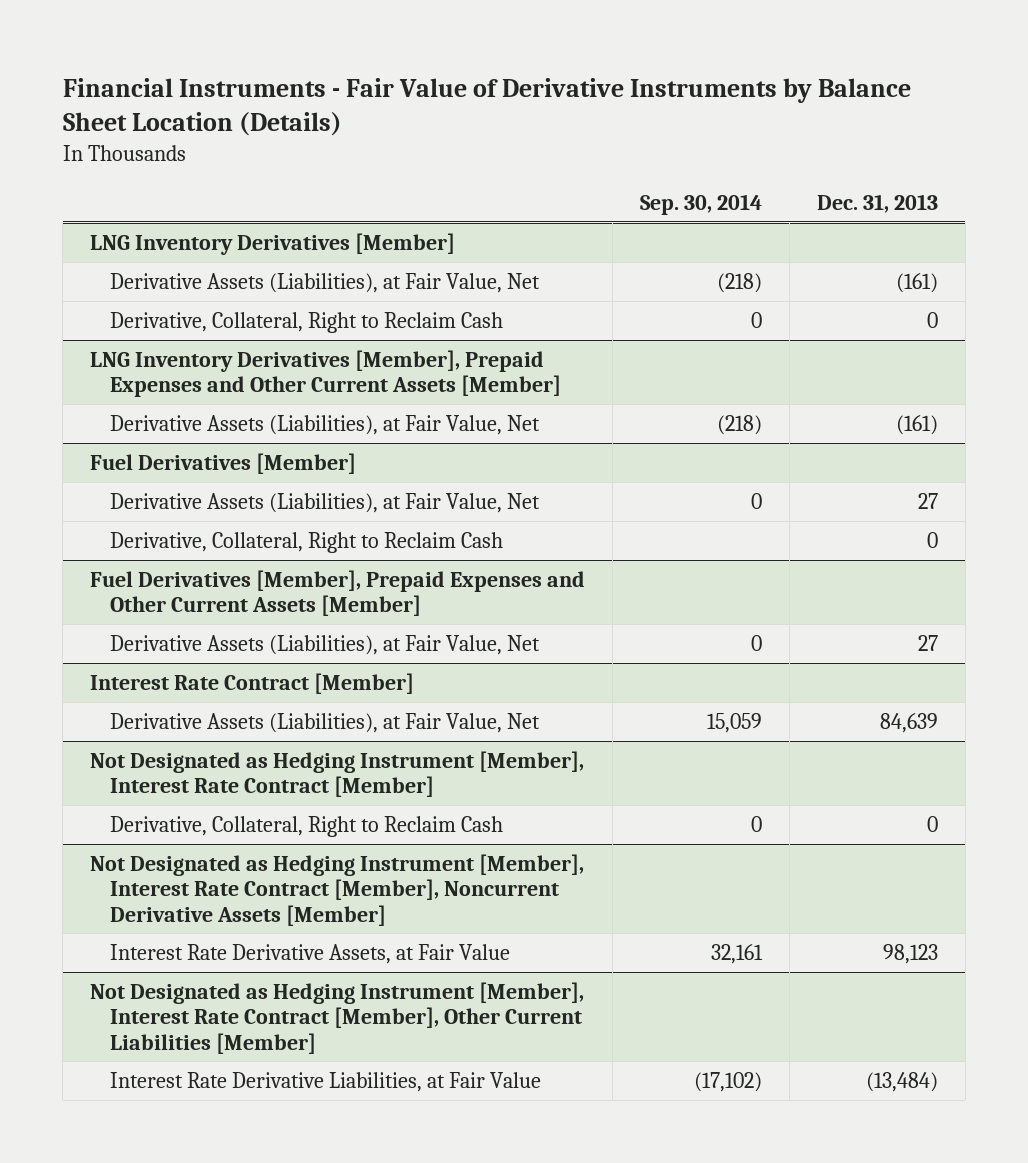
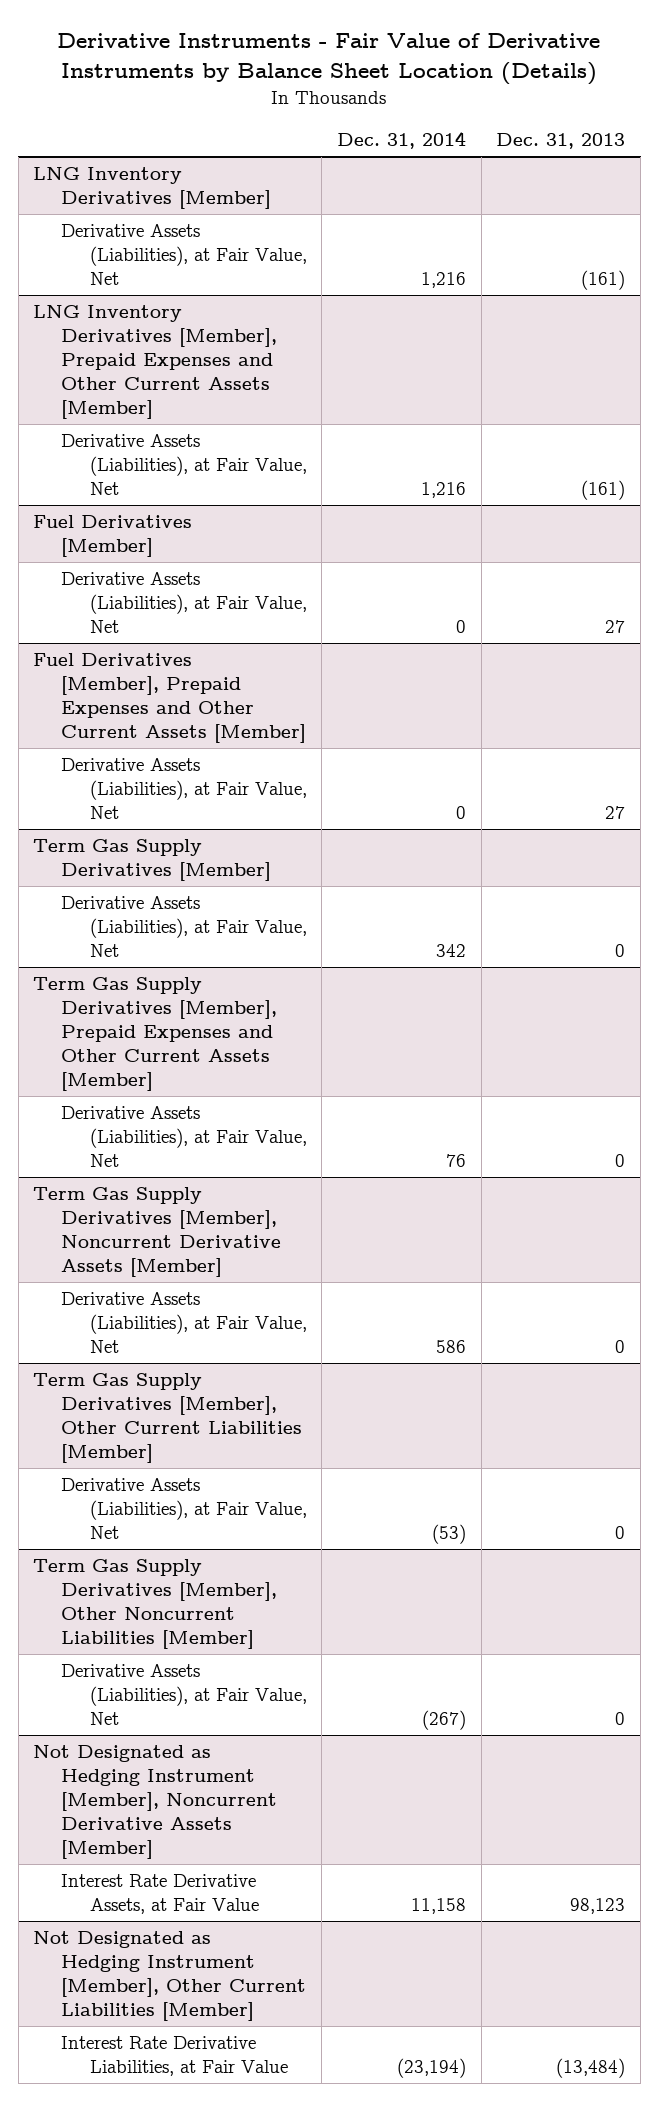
[62,78,911,137] Financial Instruments - Fair Value of Derivative Instruments by Balance Sheet Location (Details) -> [57,32,601,85] Derivative Instruments - Fair Value of Derivative Instruments by Balance Sheet Location (Details)
[640,193,763,215] Sep. 30, 2014 -> none
none -> [336,131,466,150] Dec. 31, 2014
[109,311,503,333] Derivative, Collateral, Right to Reclaim Cash -> none
[109,531,503,553] Derivative, Collateral, Right to Reclaim Cash -> none
[90,672,415,694] Interest Rate Contract [Member] -> none
[90,750,585,798] Not Designated as Hedging Instrument [Member], Interest Rate Contract [Member] -> none
[109,815,503,837] Derivative, Collateral, Right to Reclaim Cash -> none
none -> [33,839,272,882] Term Gas Supply Derivatives [Member]
[879,712,938,733] 84,639 -> [615,944,626,958] 0
none -> [33,977,278,1092] Term Gas Supply Derivatives [Member], Prepaid Expenses and Other Current Assets [Member]
none -> [61,1106,307,1168] Derivative Assets (Liabilities), at Fair Value, Net
none -> [33,1187,282,1278] Term Gas Supply Derivatives [Member], Noncurrent Derivative Assets [Member]
none -> [61,1292,307,1354] Derivative Assets (Liabilities), at Fair Value, Net
none -> [33,1373,303,1464] Term Gas Supply Derivatives [Member], Other Current Liabilities [Member]
none -> [61,1478,307,1540] Derivative Assets (Liabilities), at Fair Value, Net
none -> [33,1559,278,1650] Term Gas Supply Derivatives [Member], Other Noncurrent Liabilities [Member]
none -> [61,1664,307,1726] Derivative Assets (Liabilities), at Fair Value, Net
[90,853,585,926] Not Designated as Hedging Instrument [Member], Interest Rate Contract [Member], Noncurrent Derivative Assets [Member] -> [33,1745,278,1860] Not Designated as Hedging Instrument [Member], Noncurrent Derivative Assets [Member]
[90,981,585,1054] Not Designated as Hedging Instrument [Member], Interest Rate Contract [Member], Other Current Liabilities [Member] -> [33,1931,307,2022] Not Designated as Hedging Instrument [Member], Other Current Liabilities [Member]

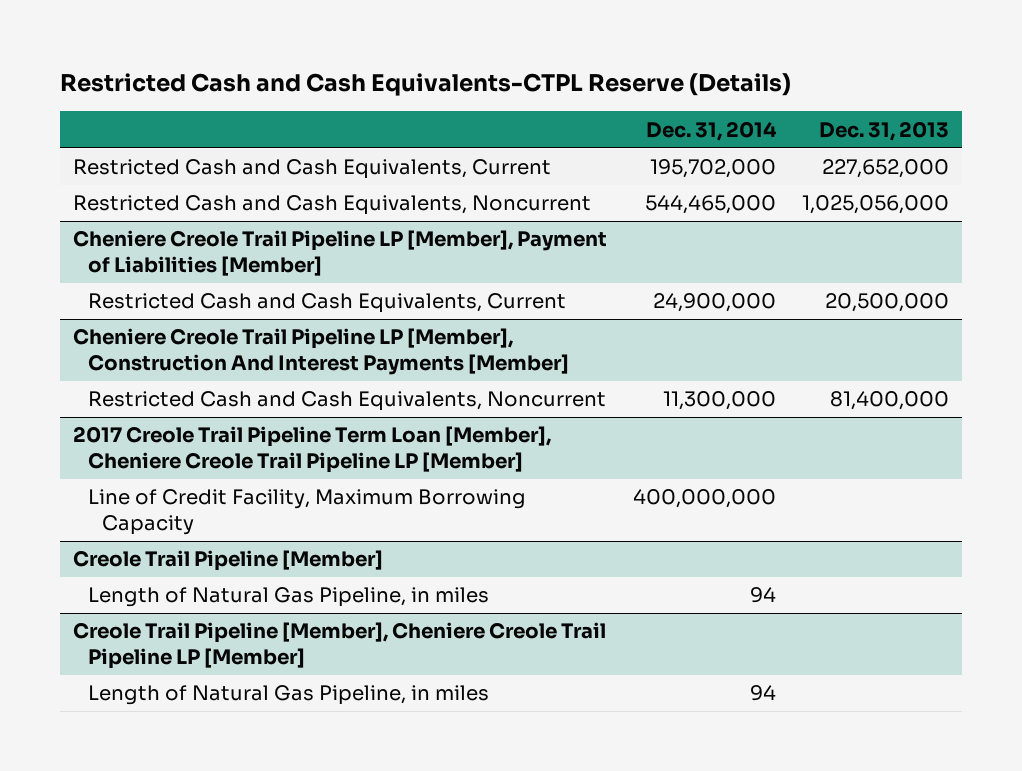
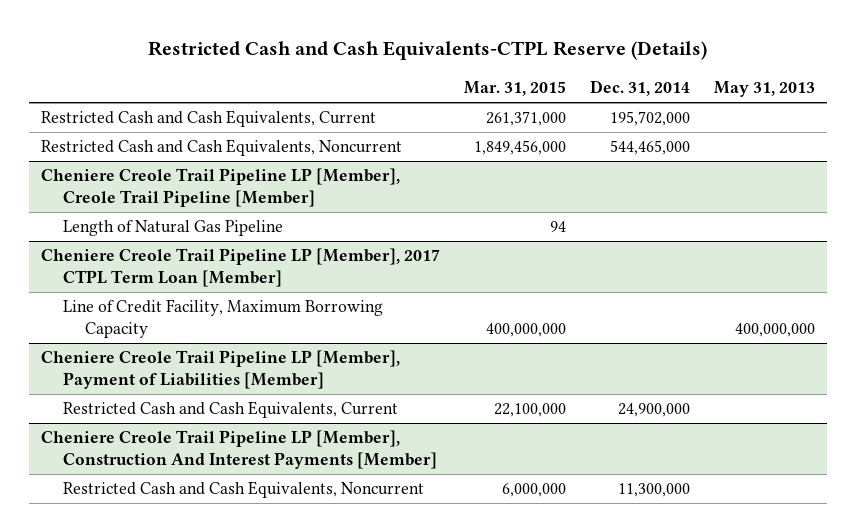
[819,120,950,141] Dec. 31, 2013 -> none
none -> [463,81,566,97] Mar. 31, 2015
none -> [713,81,815,98] May 31, 2013
none -> [40,168,400,208] Cheniere Creole Trail Pipeline LP [Member], Creole Trail Pipeline [Member]
none -> [62,220,283,237] Length of Natural Gas Pipeline
none -> [40,248,440,288] Cheniere Creole Trail Pipeline LP [Member], 2017 CTPL Term Loan [Member]
none -> [62,299,383,339] Line of Credit Facility, Maximum Borrowing Capacity
[73,426,552,473] 2017 Creole Trail Pipeline Term Loan [Member], Cheniere Creole Trail Pipeline LP [Member] -> none
[87,489,526,535] Line of Credit Facility, Maximum Borrowing Capacity -> none
[73,550,384,572] Creole Trail Pipeline [Member] -> none
[87,587,489,608] Length of Natural Gas Pipeline, in miles -> none
[73,622,607,669] Creole Trail Pipeline [Member], Cheniere Creole Trail Pipeline LP [Member] -> none
[87,685,489,706] Length of Natural Gas Pipeline, in miles -> none

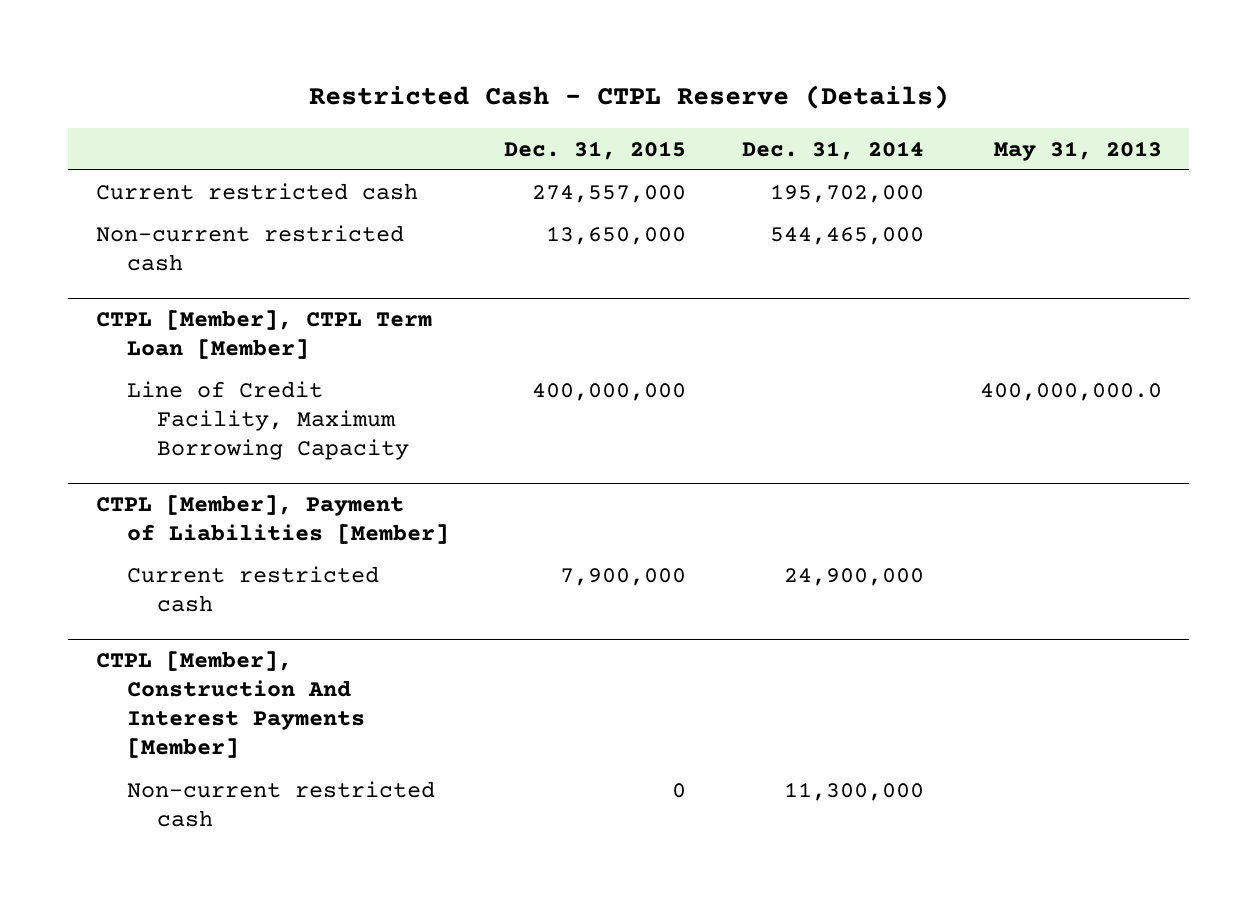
[147,41,707,61] Restricted Cash and Cash Equivalents-CTPL Reserve (Details) -> [308,85,949,110] Restricted Cash - CTPL Reserve (Details)
[463,81,566,97] Mar. 31, 2015 -> none
none -> [504,140,687,160] Dec. 31, 2015
[40,168,400,208] Cheniere Creole Trail Pipeline LP [Member], Creole Trail Pipeline [Member] -> none
[62,220,283,237] Length of Natural Gas Pipeline -> none
[40,248,440,288] Cheniere Creole Trail Pipeline LP [Member], 2017 CTPL Term Loan [Member] -> none
[40,350,400,390] Cheniere Creole Trail Pipeline LP [Member], Payment of Liabilities [Member] -> none
[40,430,437,470] Cheniere Creole Trail Pipeline LP [Member], Construction And Interest Payments [Member] -> none
[40,110,376,128] Restricted Cash and Cash Equivalents, Current -> [95,182,418,200] Current restricted cash
[40,139,402,157] Restricted Cash and Cash Equivalents, Noncurrent -> [95,224,404,271] Non-current restricted cash
none -> [95,310,432,360] CTPL [Member], CTPL Term Loan [Member]
[734,323,815,338] 400,000,000 -> [979,382,1162,401] 400,000,000.0
none -> [95,495,449,545] CTPL [Member], Payment of Liabilities [Member]
[62,401,398,419] Restricted Cash and Cash Equivalents, Current -> [126,565,379,612] Current restricted cash
none -> [95,651,365,759] CTPL [Member], Construction And Interest Payments [Member]
[62,481,424,499] Restricted Cash and Cash Equivalents, Noncurrent -> [126,780,435,827] Non-current restricted cash

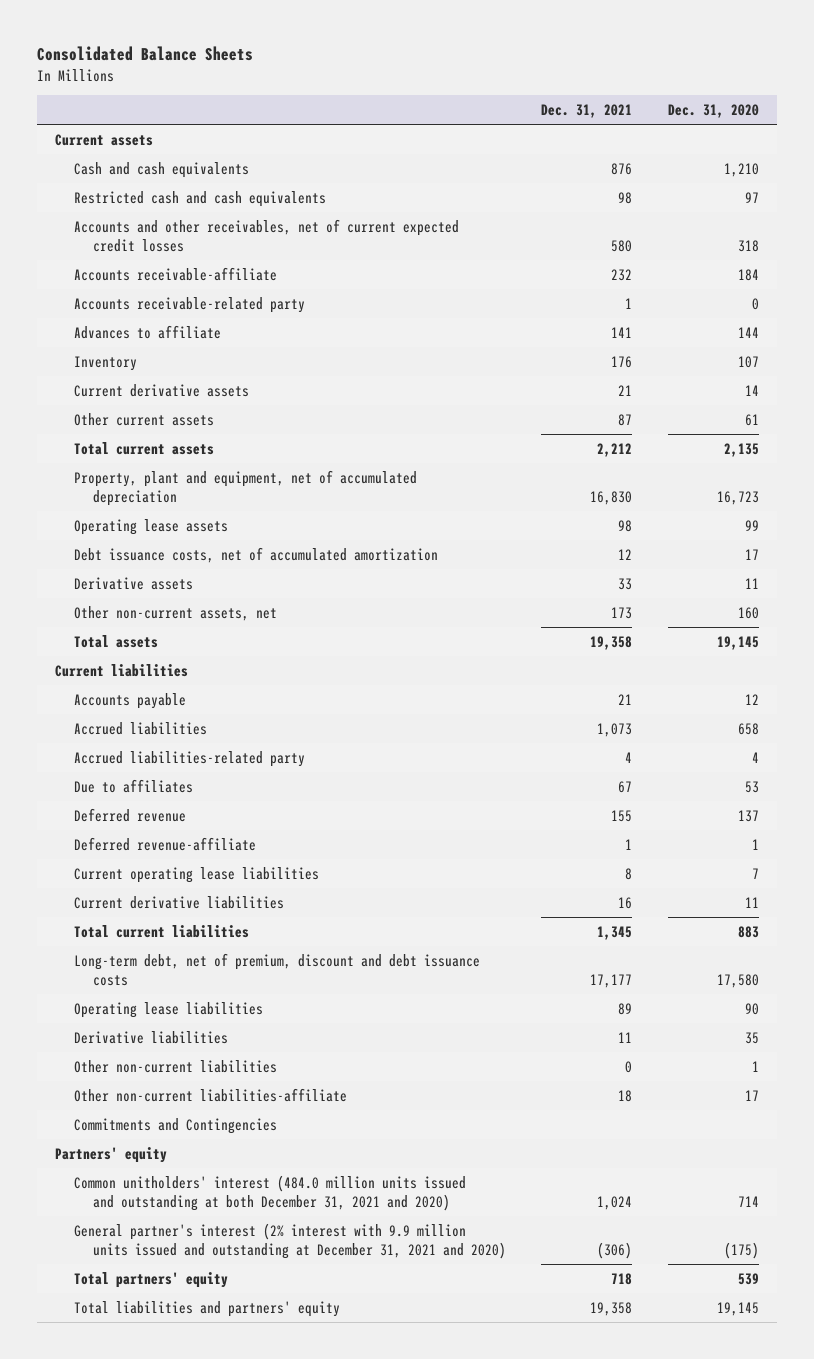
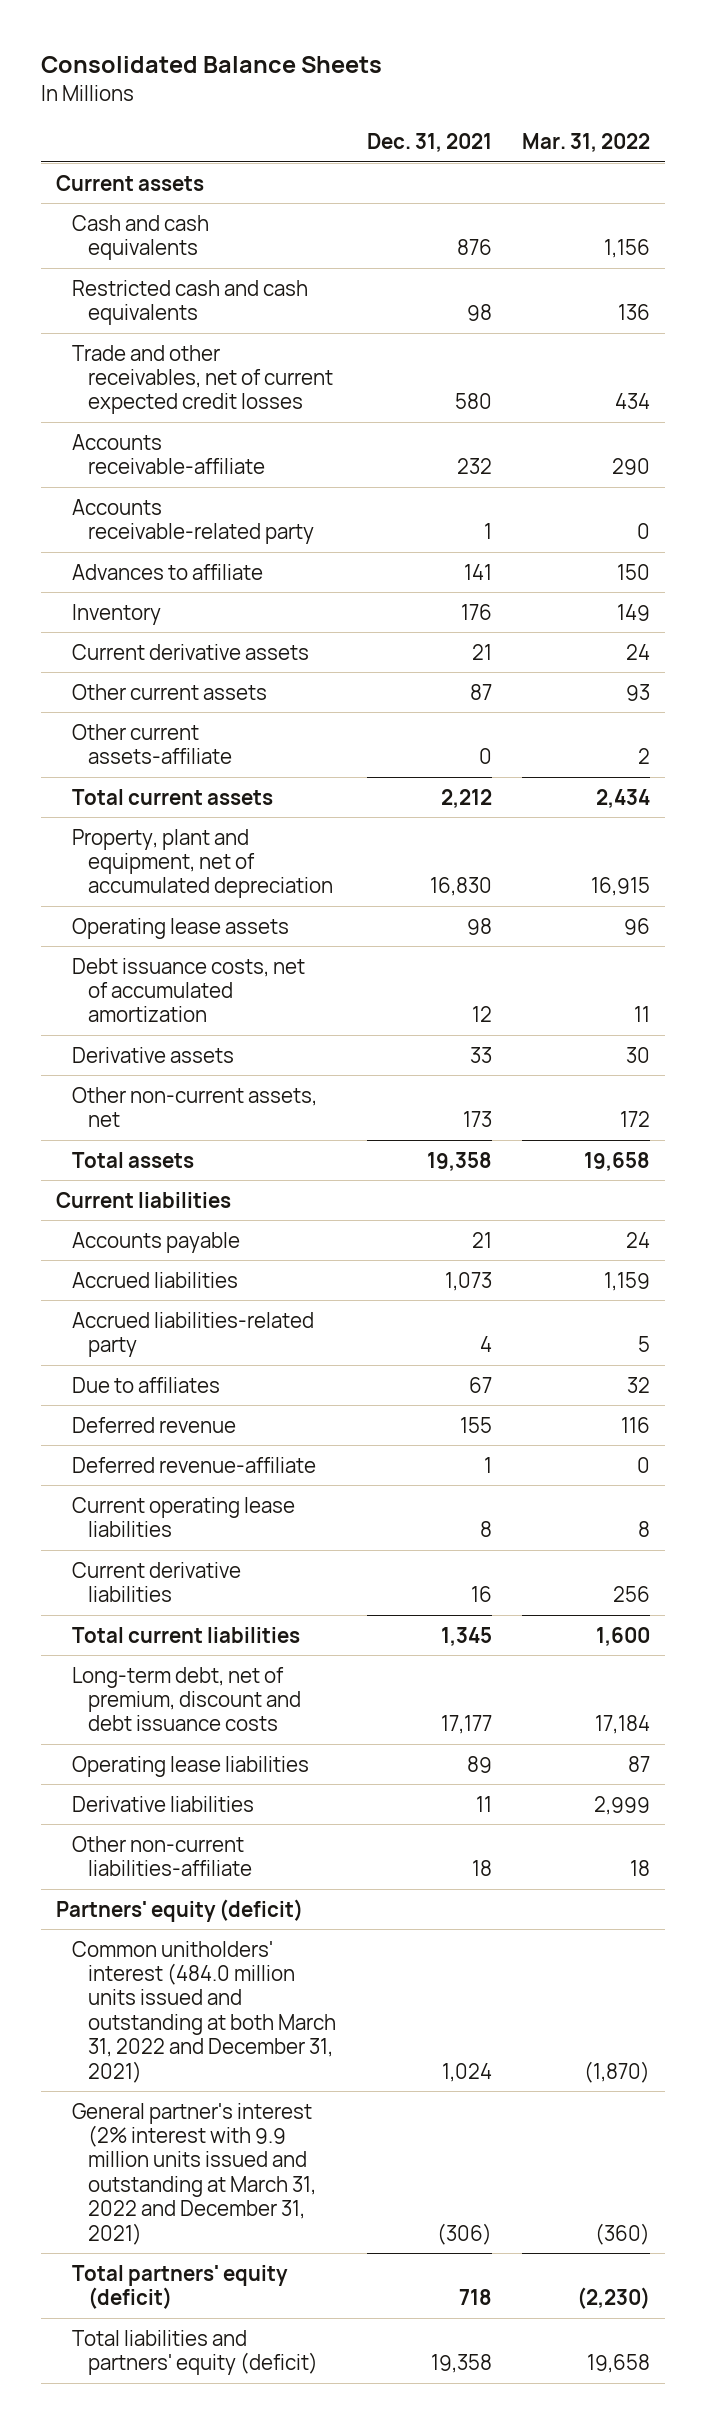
[667,103,759,118] Dec. 31, 2020 -> none
none -> [522,132,651,152] Mar. 31, 2022
[74,218,460,252] Accounts and other receivables, net of current expected credit losses -> [72,344,334,415] Trade and other receivables, net of current expected credit losses
none -> [72,723,233,765] Other current assets-affiliate
[74,1059,278,1073] Other non-current liabilities -> none
[74,1117,278,1134] Commitments and Contingencies -> none
[55,1146,168,1163] Partners' equity -> [56,1898,304,1922] Partners' equity (deficit)
[74,1174,467,1211] Common unitholders' interest (484.0 million units issued and outstanding at both December 31, 2021 and 2020) -> [72,1940,337,2083] Common unitholders' interest (484.0 million units issued and outstanding at both March 31, 2022 and December 31, 2021)
[74,1222,506,1259] General partner's interest (2% interest with 9.9 million units issued and outstanding at December 31, 2021 and 2020) -> [72,2102,317,2245] General partner's interest (2% interest with 9.9 million units issued and outstanding at March 31, 2022 and December 31, 2021)
[74,1271,229,1288] Total partners' equity -> [72,2264,289,2310] Total partners' equity (deficit)
[74,1300,341,1317] Total liabilities and partners' equity -> [72,2329,319,2376] Total liabilities and partners' equity (deficit)

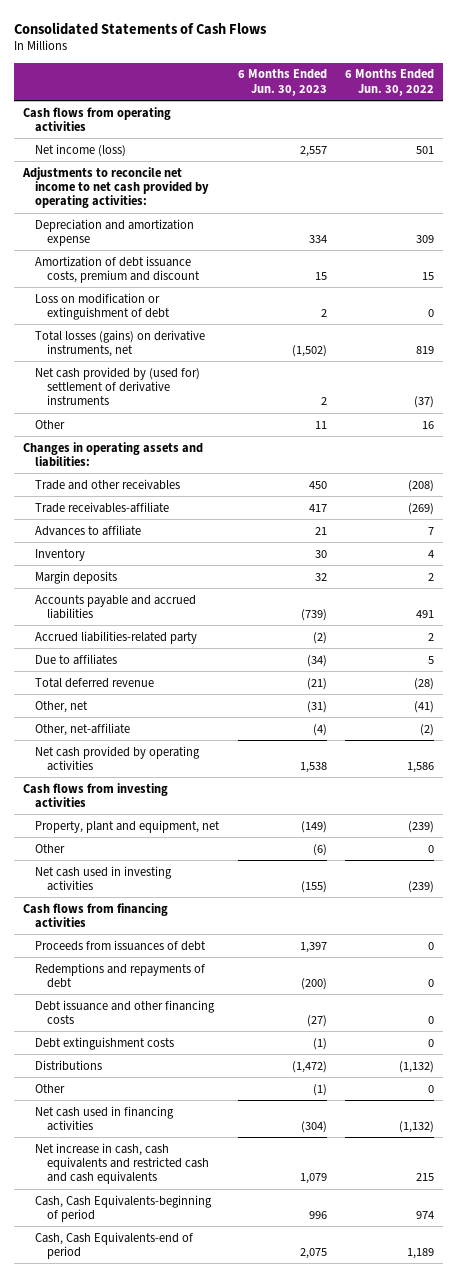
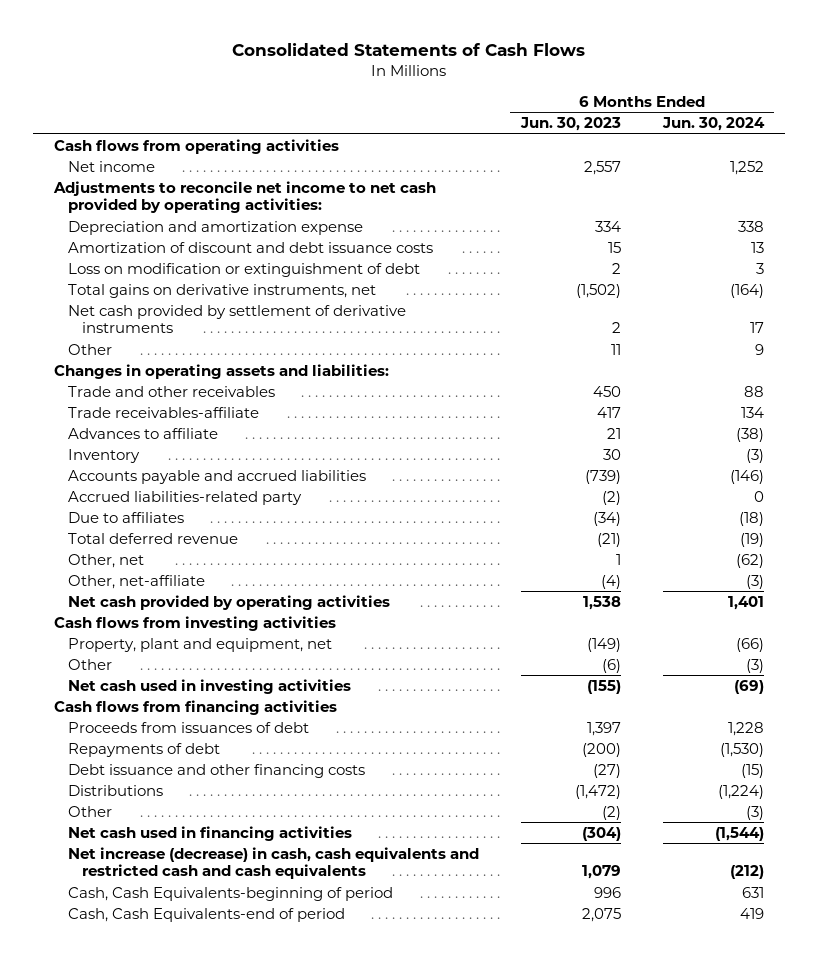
[345,69,435,96] 6 Months Ended Jun. 30, 2022 -> none
none -> [661,117,765,132] Jun. 30, 2024
[35,143,127,157] Net income (loss) -> [67,160,155,172] Net income
[35,255,200,283] Amortization of debt issuance costs, premium and discount -> [67,241,433,253] Amortization of discount and debt issuance costs
[35,329,206,357] Total losses (gains) on derivative instruments, net -> [67,283,376,298] Total gains on derivative instruments, net
[35,366,201,406] Net cash provided by (used for) settlement of derivative instruments -> [67,304,406,334] Net cash provided by settlement of derivative instruments
[35,570,118,584] Margin deposits -> none
[306,700,327,713] (31) -> [615,553,621,565] 1
[35,962,206,988] Redemptions and repayments of debt -> [67,742,220,757] Repayments of debt
[35,1036,175,1050] Debt extinguishment costs -> none
[312,1083,327,1096] (1) -> [601,805,621,820] (2)
[35,1142,209,1185] Net increase in cash, cash equivalents and restricted cash and cash equivalents -> [67,846,479,880] Net increase (decrease) in cash, cash equivalents and restricted cash and cash equivalents

